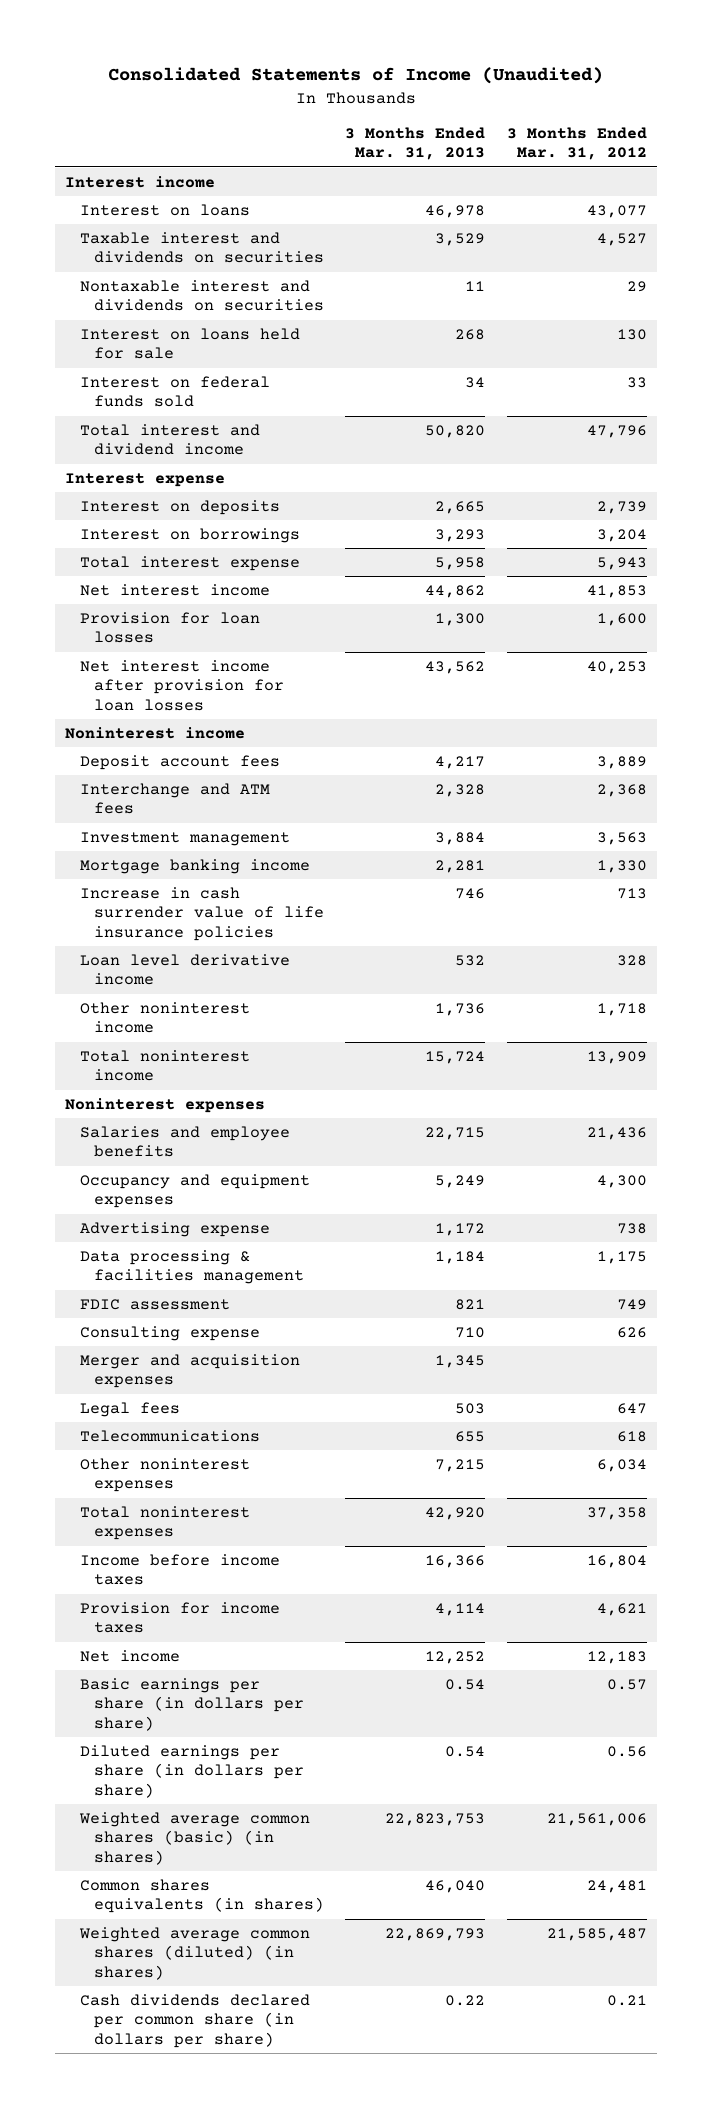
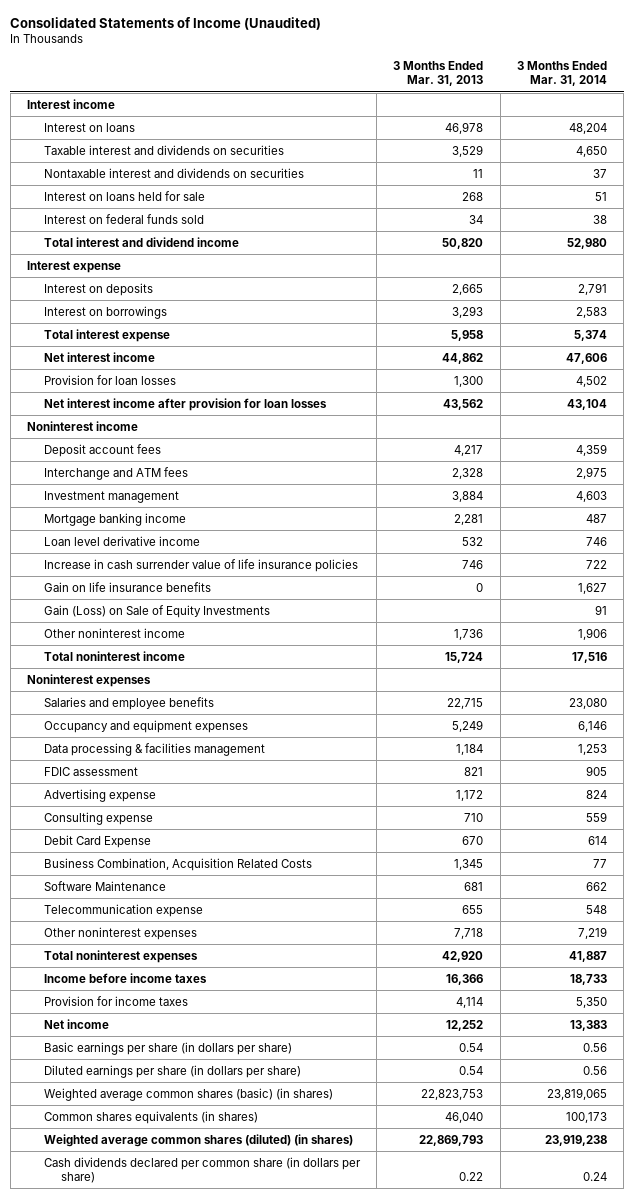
[506,126,647,161] 3 Months Ended Mar. 31, 2012 -> none
none -> [516,61,607,87] 3 Months Ended Mar. 31, 2014
[79,886,325,941] Increase in cash surrender value of life insurance policies -> [43,558,358,572] Increase in cash surrender value of life insurance policies
none -> [43,581,211,592] Gain on life insurance benefits
none -> [43,604,270,618] Gain (Loss) on Sale of Equity Investments
[79,1221,270,1237] Advertising expense -> [43,788,156,802] Advertising expense
[79,1401,180,1417] Legal fees -> none
none -> [43,834,151,848] Debit Card Expense
[79,1353,300,1389] Merger and acquisition expenses -> [43,857,312,871] Business Combination, Acquisition Related Costs
none -> [43,880,166,891] Software Maintenance
[79,1429,260,1442] Telecommunications -> [43,903,203,917] Telecommunication expense
[435,1458,486,1472] 7,215 -> [454,927,484,939] 7,718

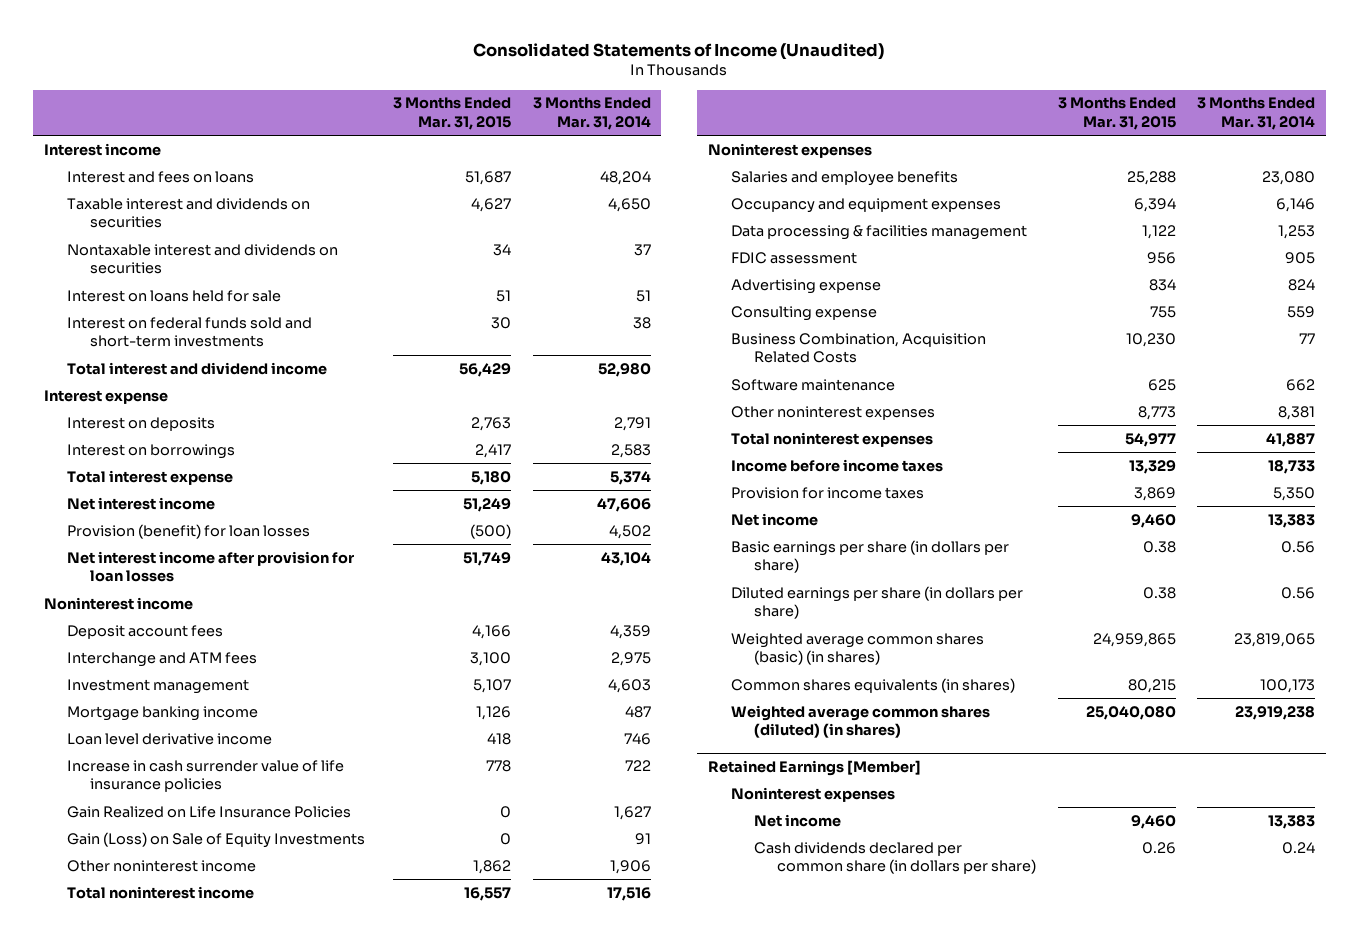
[393,61,484,87] 3 Months Ended Mar. 31, 2013 -> none
none -> [393,97,512,131] 3 Months Ended Mar. 31, 2015
[43,122,135,132] Interest on loans -> [66,170,254,183] Interest and fees on loans
[43,213,204,224] Interest on federal funds sold -> [66,316,312,348] Interest on federal funds sold and short-term investments
[43,374,176,385] Provision for loan losses -> [66,523,310,539] Provision (benefit) for loan losses
[43,581,211,592] Gain on life insurance benefits -> [66,805,351,818] Gain Realized on Life Insurance Policies
[43,834,151,848] Debit Card Expense -> none
[43,903,203,917] Telecommunication expense -> none
[43,880,166,891] Software Maintenance -> [731,378,896,391] Software maintenance
[577,926,607,939] 7,219 -> [1277,405,1315,420] 8,381
none -> [708,760,922,777] Retained Earnings [Member]
none -> [731,786,896,802] Noninterest expenses
none -> [754,813,842,827] Net income

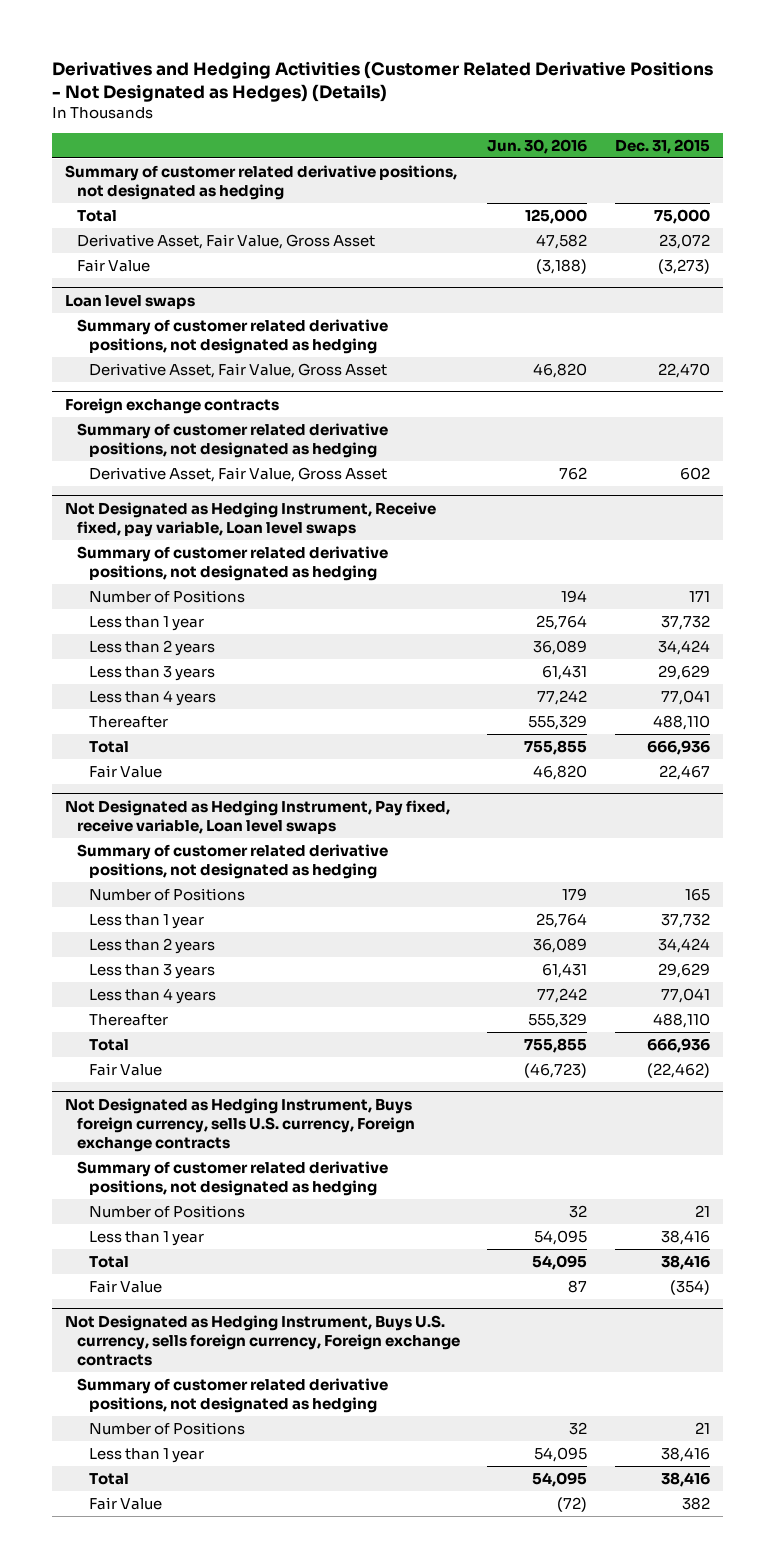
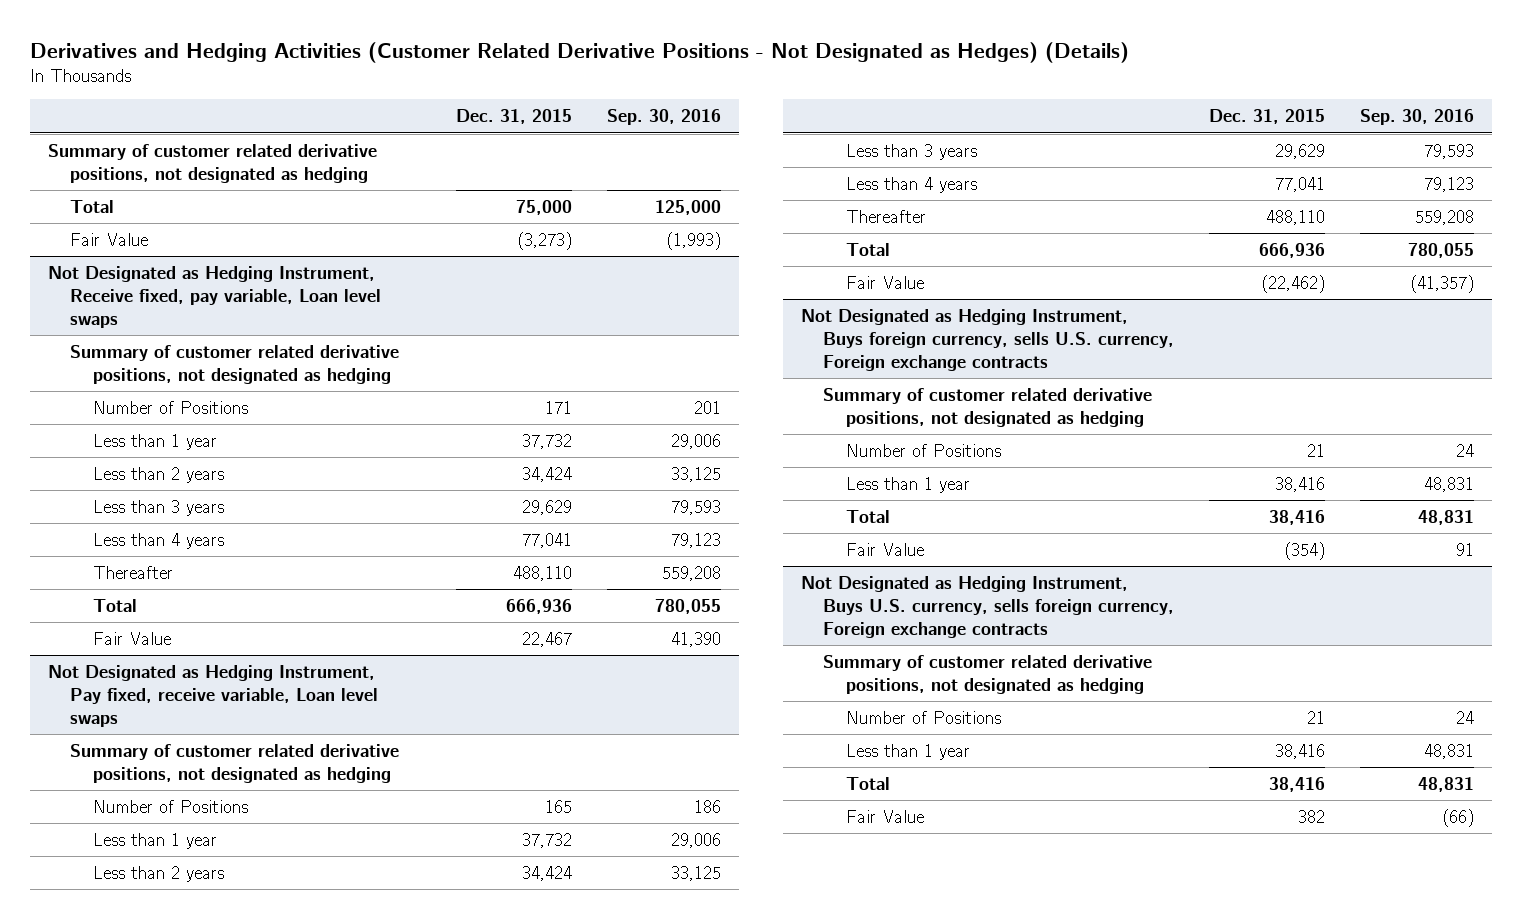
[487,138,588,154] Jun. 30, 2016 -> none
none -> [607,109,722,126] Sep. 30, 2016
[77,233,376,249] Derivative Asset, Fair Value, Gross Asset -> none
[65,294,196,309] Loan level swaps -> none
[77,318,389,355] Summary of customer related derivative positions, not designated as hedging -> none
[89,362,388,378] Derivative Asset, Fair Value, Gross Asset -> none
[65,397,280,414] Foreign exchange contracts -> none
[77,422,389,459] Summary of customer related derivative positions, not designated as hedging -> none
[89,466,388,482] Derivative Asset, Fair Value, Gross Asset -> none

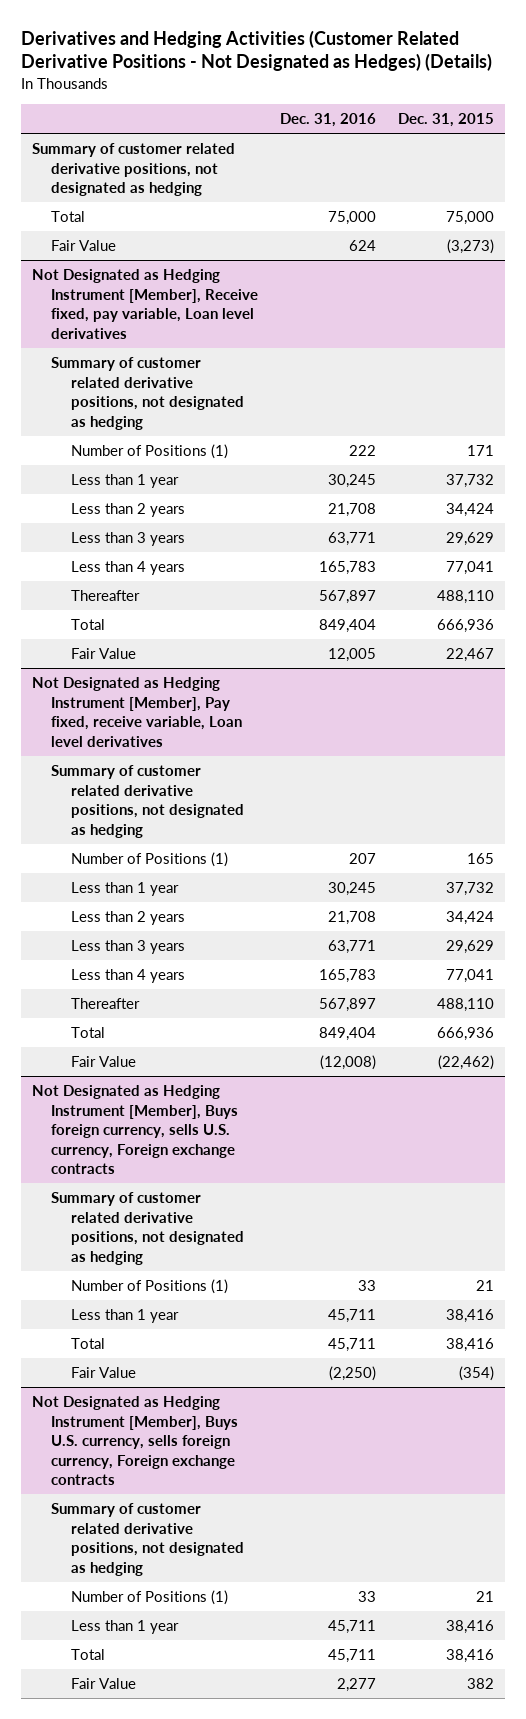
[607,109,722,126] Sep. 30, 2016 -> none
none -> [280,113,377,128] Dec. 31, 2016
[47,265,382,328] Not Designated as Hedging Instrument, Receive fixed, pay variable, Loan level swaps -> [31,269,259,339] Not Designated as Hedging Instrument [Member], Receive fixed, pay variable, Loan level derivatives
[93,400,249,414] Number of Positions -> [70,444,228,460] Number of Positions (1)
[47,664,379,727] Not Designated as Hedging Instrument, Pay fixed, receive variable, Loan level swaps -> [31,677,243,747] Not Designated as Hedging Instrument [Member], Pay fixed, receive variable, Loan level derivatives
[93,799,249,813] Number of Positions -> [70,852,228,868] Number of Positions (1)
[800,308,1175,371] Not Designated as Hedging Instrument, Buys foreign currency, sells U.S. currency, Foreign exchange contracts -> [31,1085,239,1175] Not Designated as Hedging Instrument [Member], Buys foreign currency, sells U.S. currency, Foreign exchange contracts
[845,443,1001,457] Number of Positions -> [70,1279,228,1295] Number of Positions (1)
[800,575,1175,638] Not Designated as Hedging Instrument, Buys U.S. currency, sells foreign currency, Foreign exchange contracts -> [31,1396,239,1486] Not Designated as Hedging Instrument [Member], Buys U.S. currency, sells foreign currency, Foreign exchange contracts
[845,710,1001,724] Number of Positions -> [70,1590,228,1606] Number of Positions (1)

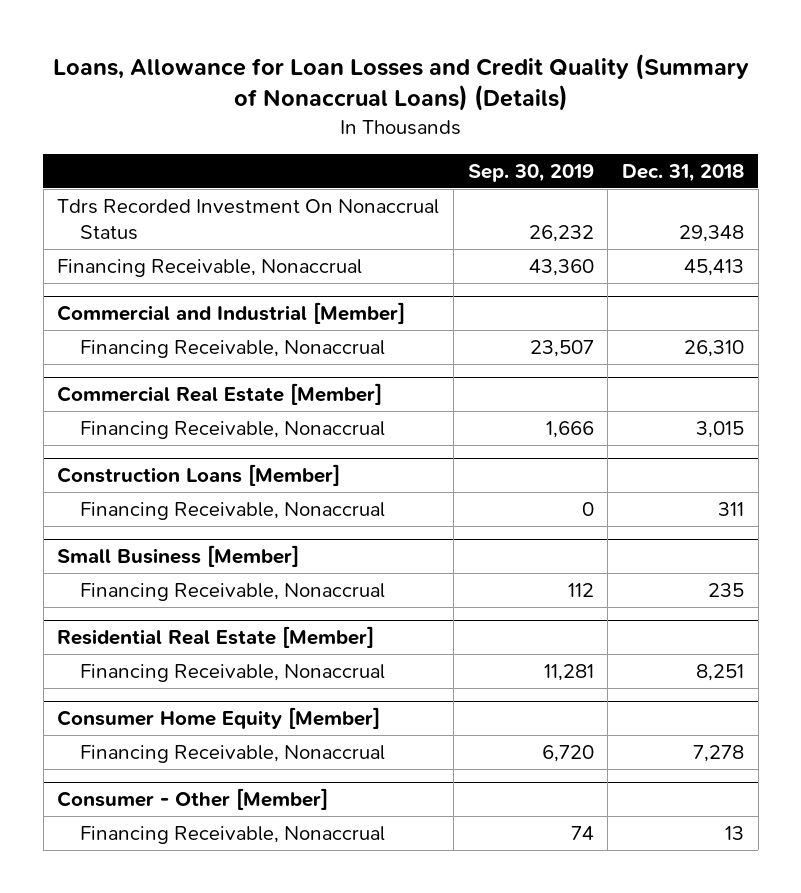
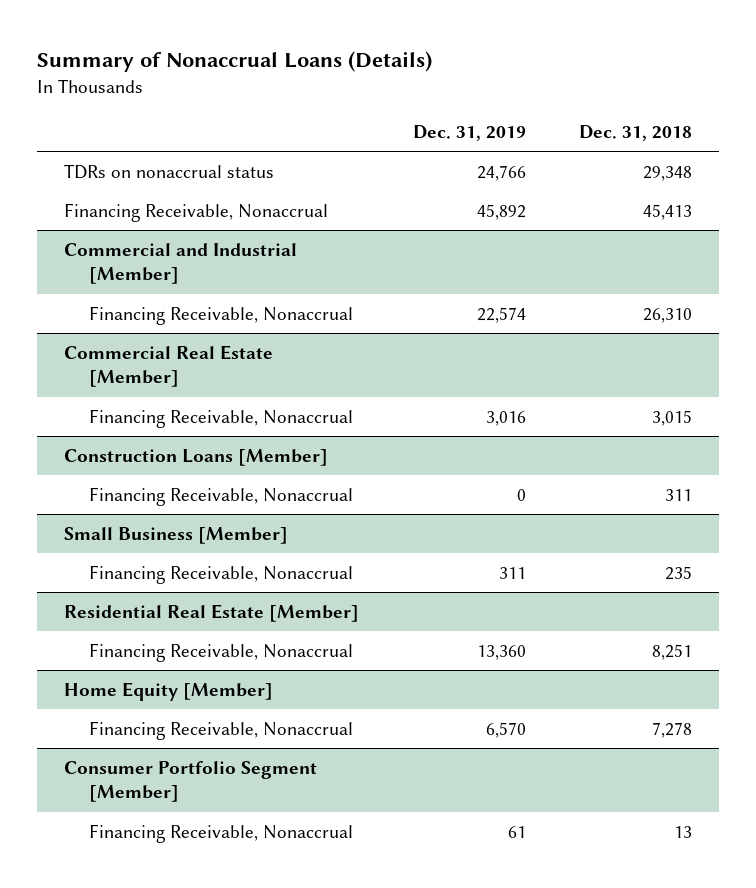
[52,53,749,112] Loans, Allowance for Loan Losses and Credit Quality (Summary of Nonaccrual Loans) (Details) -> [37,51,433,73] Summary of Nonaccrual Loans (Details)
[467,163,594,182] Sep. 30, 2019 -> none
none -> [412,125,526,142] Dec. 31, 2019
[57,198,440,240] Tdrs Recorded Investment On Nonaccrual Status -> [64,163,275,179] TDRs on nonaccrual status
[57,706,381,729] Consumer Home Equity [Member] -> [64,681,274,701] Home Equity [Member]
[57,787,329,810] Consumer - Other [Member] -> [64,760,318,803] Consumer Portfolio Segment [Member]

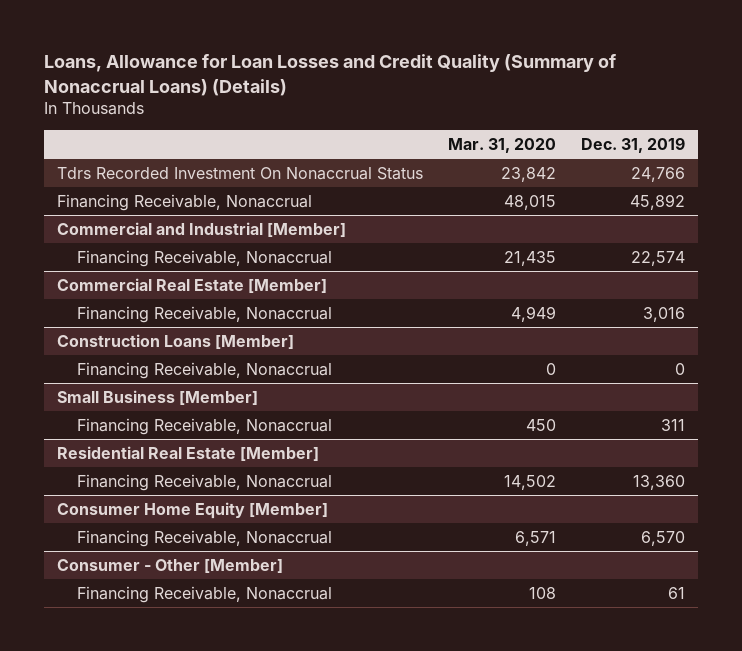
[37,51,433,73] Summary of Nonaccrual Loans (Details) -> [43,54,616,96] Loans, Allowance for Loan Losses and Credit Quality (Summary of Nonaccrual Loans) (Details)
[579,125,693,142] Dec. 31, 2018 -> none
none -> [448,138,557,154] Mar. 31, 2020
[64,163,275,179] TDRs on nonaccrual status -> [56,166,423,180] Tdrs Recorded Investment On Nonaccrual Status
[64,681,274,701] Home Equity [Member] -> [56,501,328,519] Consumer Home Equity [Member]
[64,760,318,803] Consumer Portfolio Segment [Member] -> [56,558,283,573] Consumer - Other [Member]

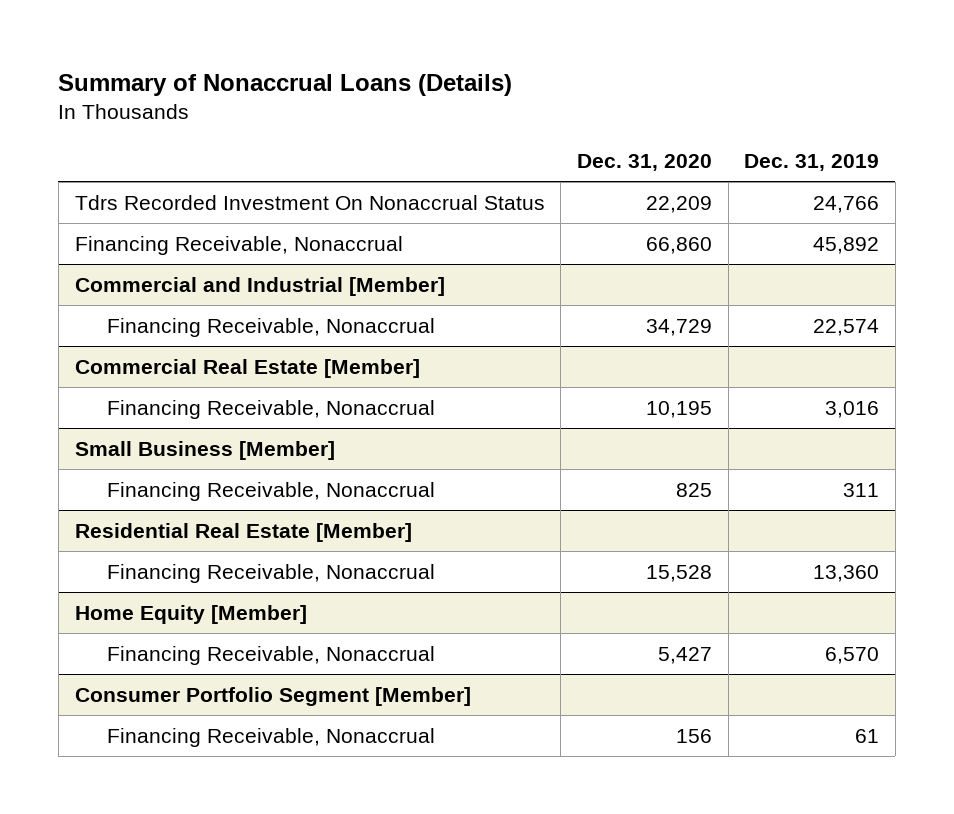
[43,54,616,96] Loans, Allowance for Loan Losses and Credit Quality (Summary of Nonaccrual Loans) (Details) -> [58,74,513,97] Summary of Nonaccrual Loans (Details)
[448,138,557,154] Mar. 31, 2020 -> none
none -> [576,154,712,172] Dec. 31, 2020
[56,333,294,349] Construction Loans [Member] -> none
[77,361,333,379] Financing Receivable, Nonaccrual -> none
[56,501,328,519] Consumer Home Equity [Member] -> [74,604,307,624] Home Equity [Member]
[56,558,283,573] Consumer - Other [Member] -> [74,686,471,706] Consumer Portfolio Segment [Member]

